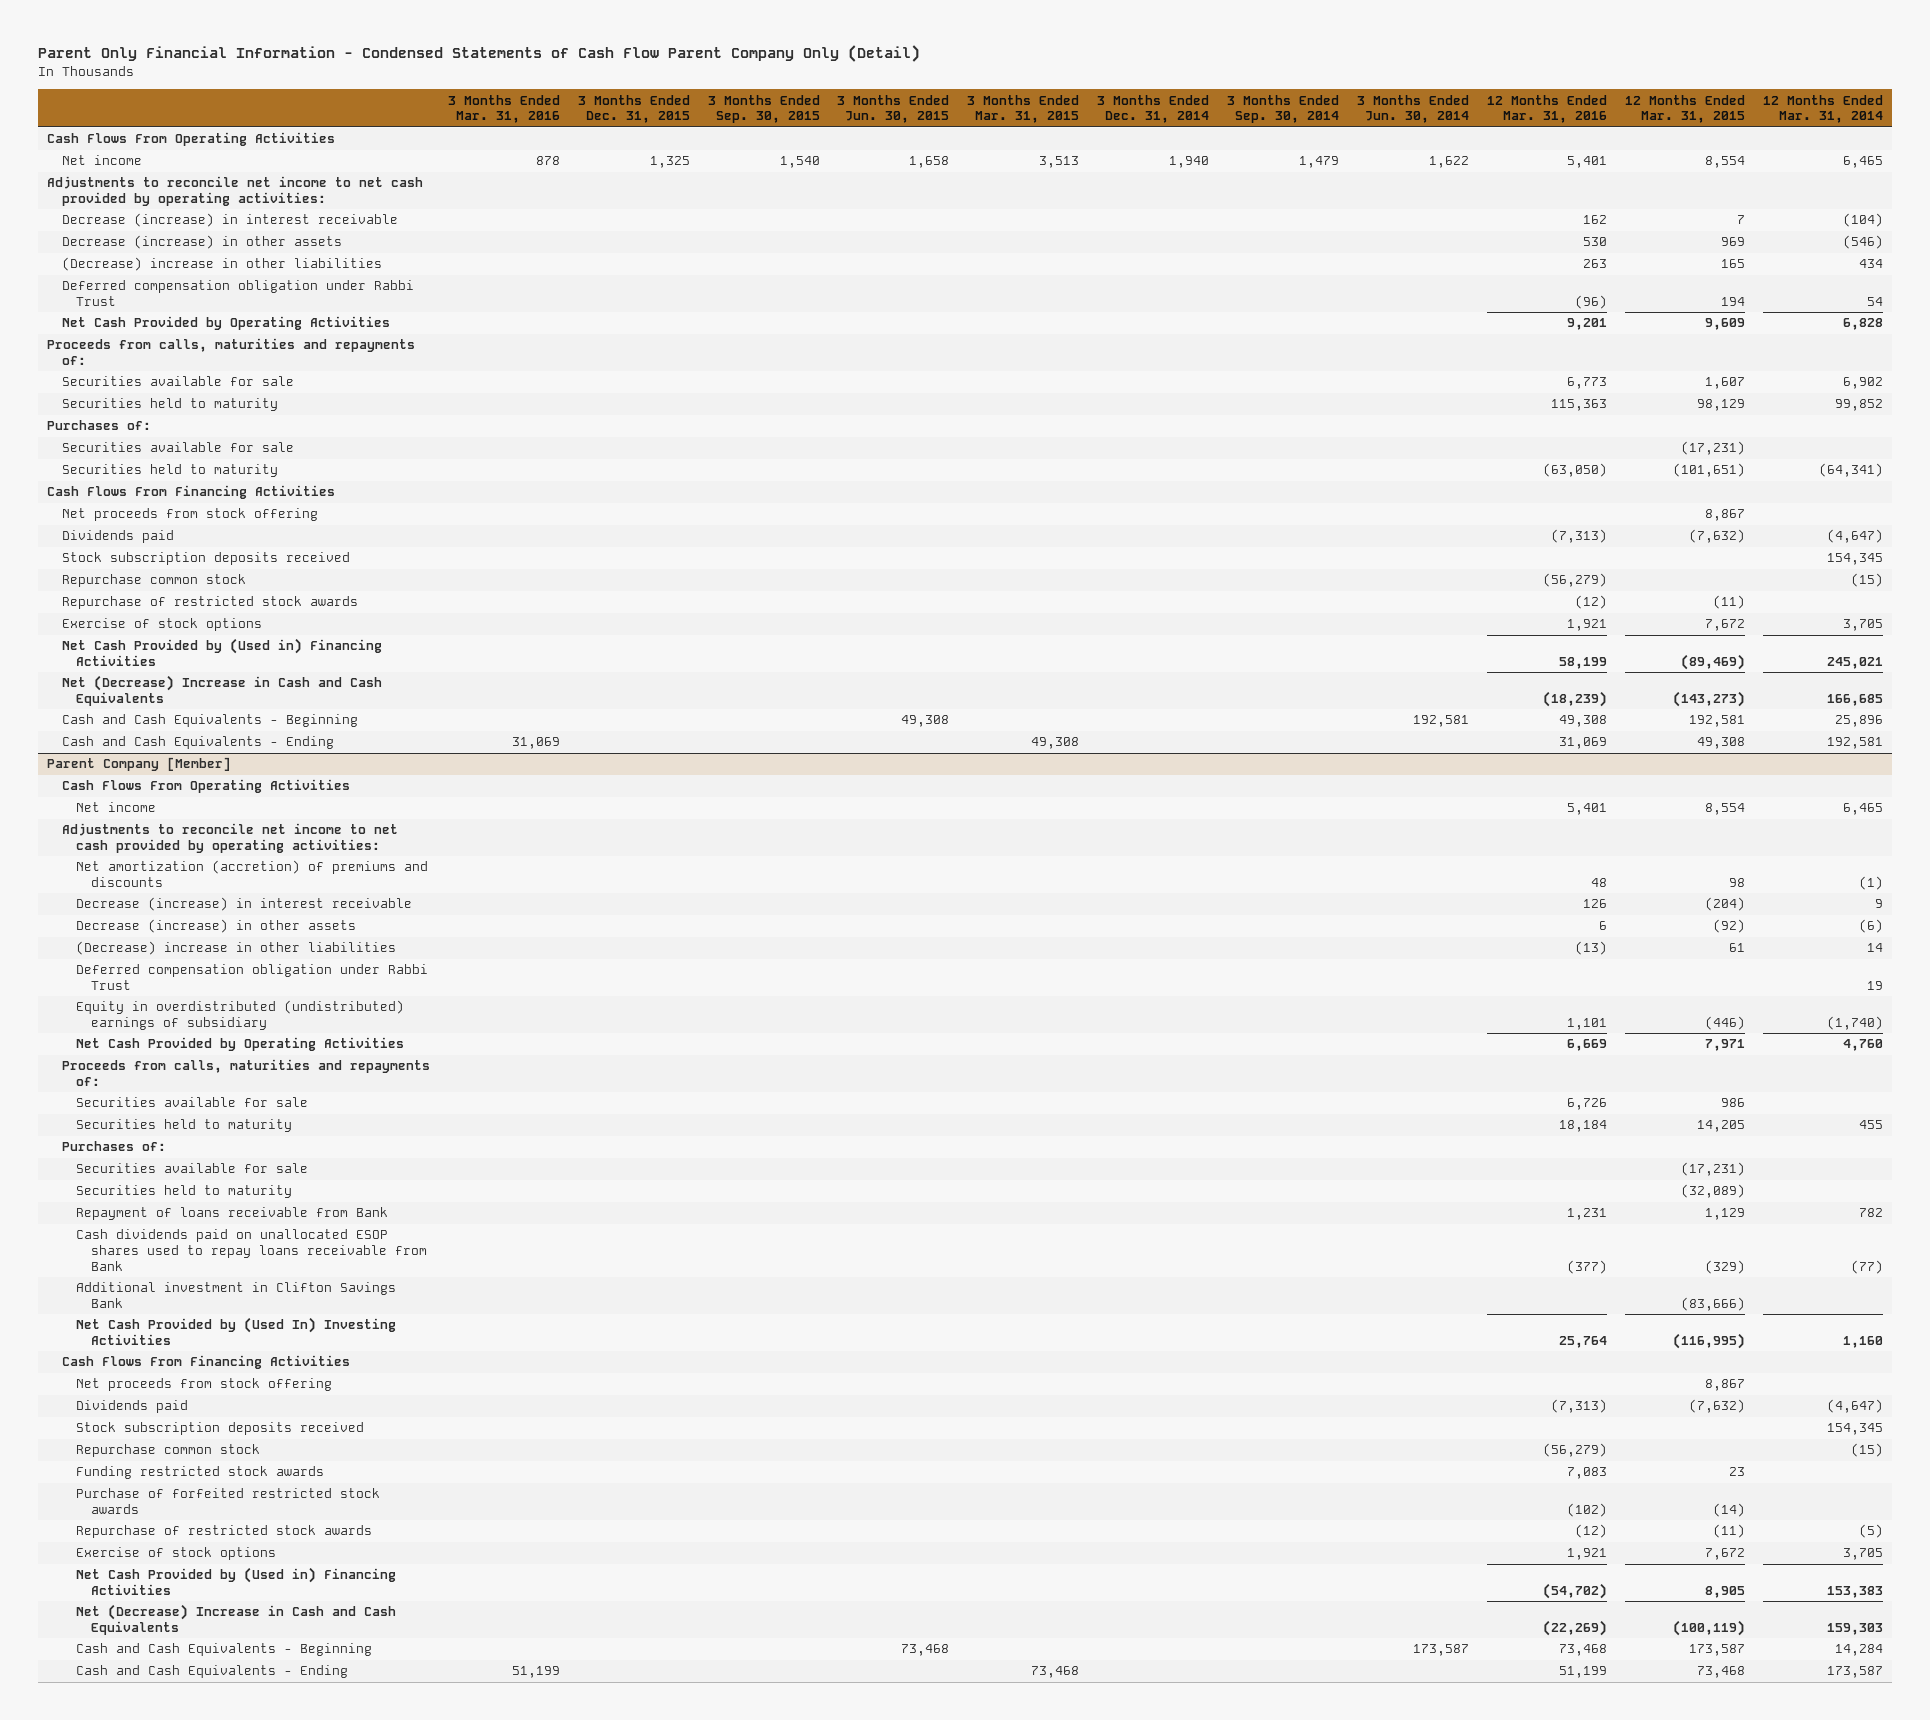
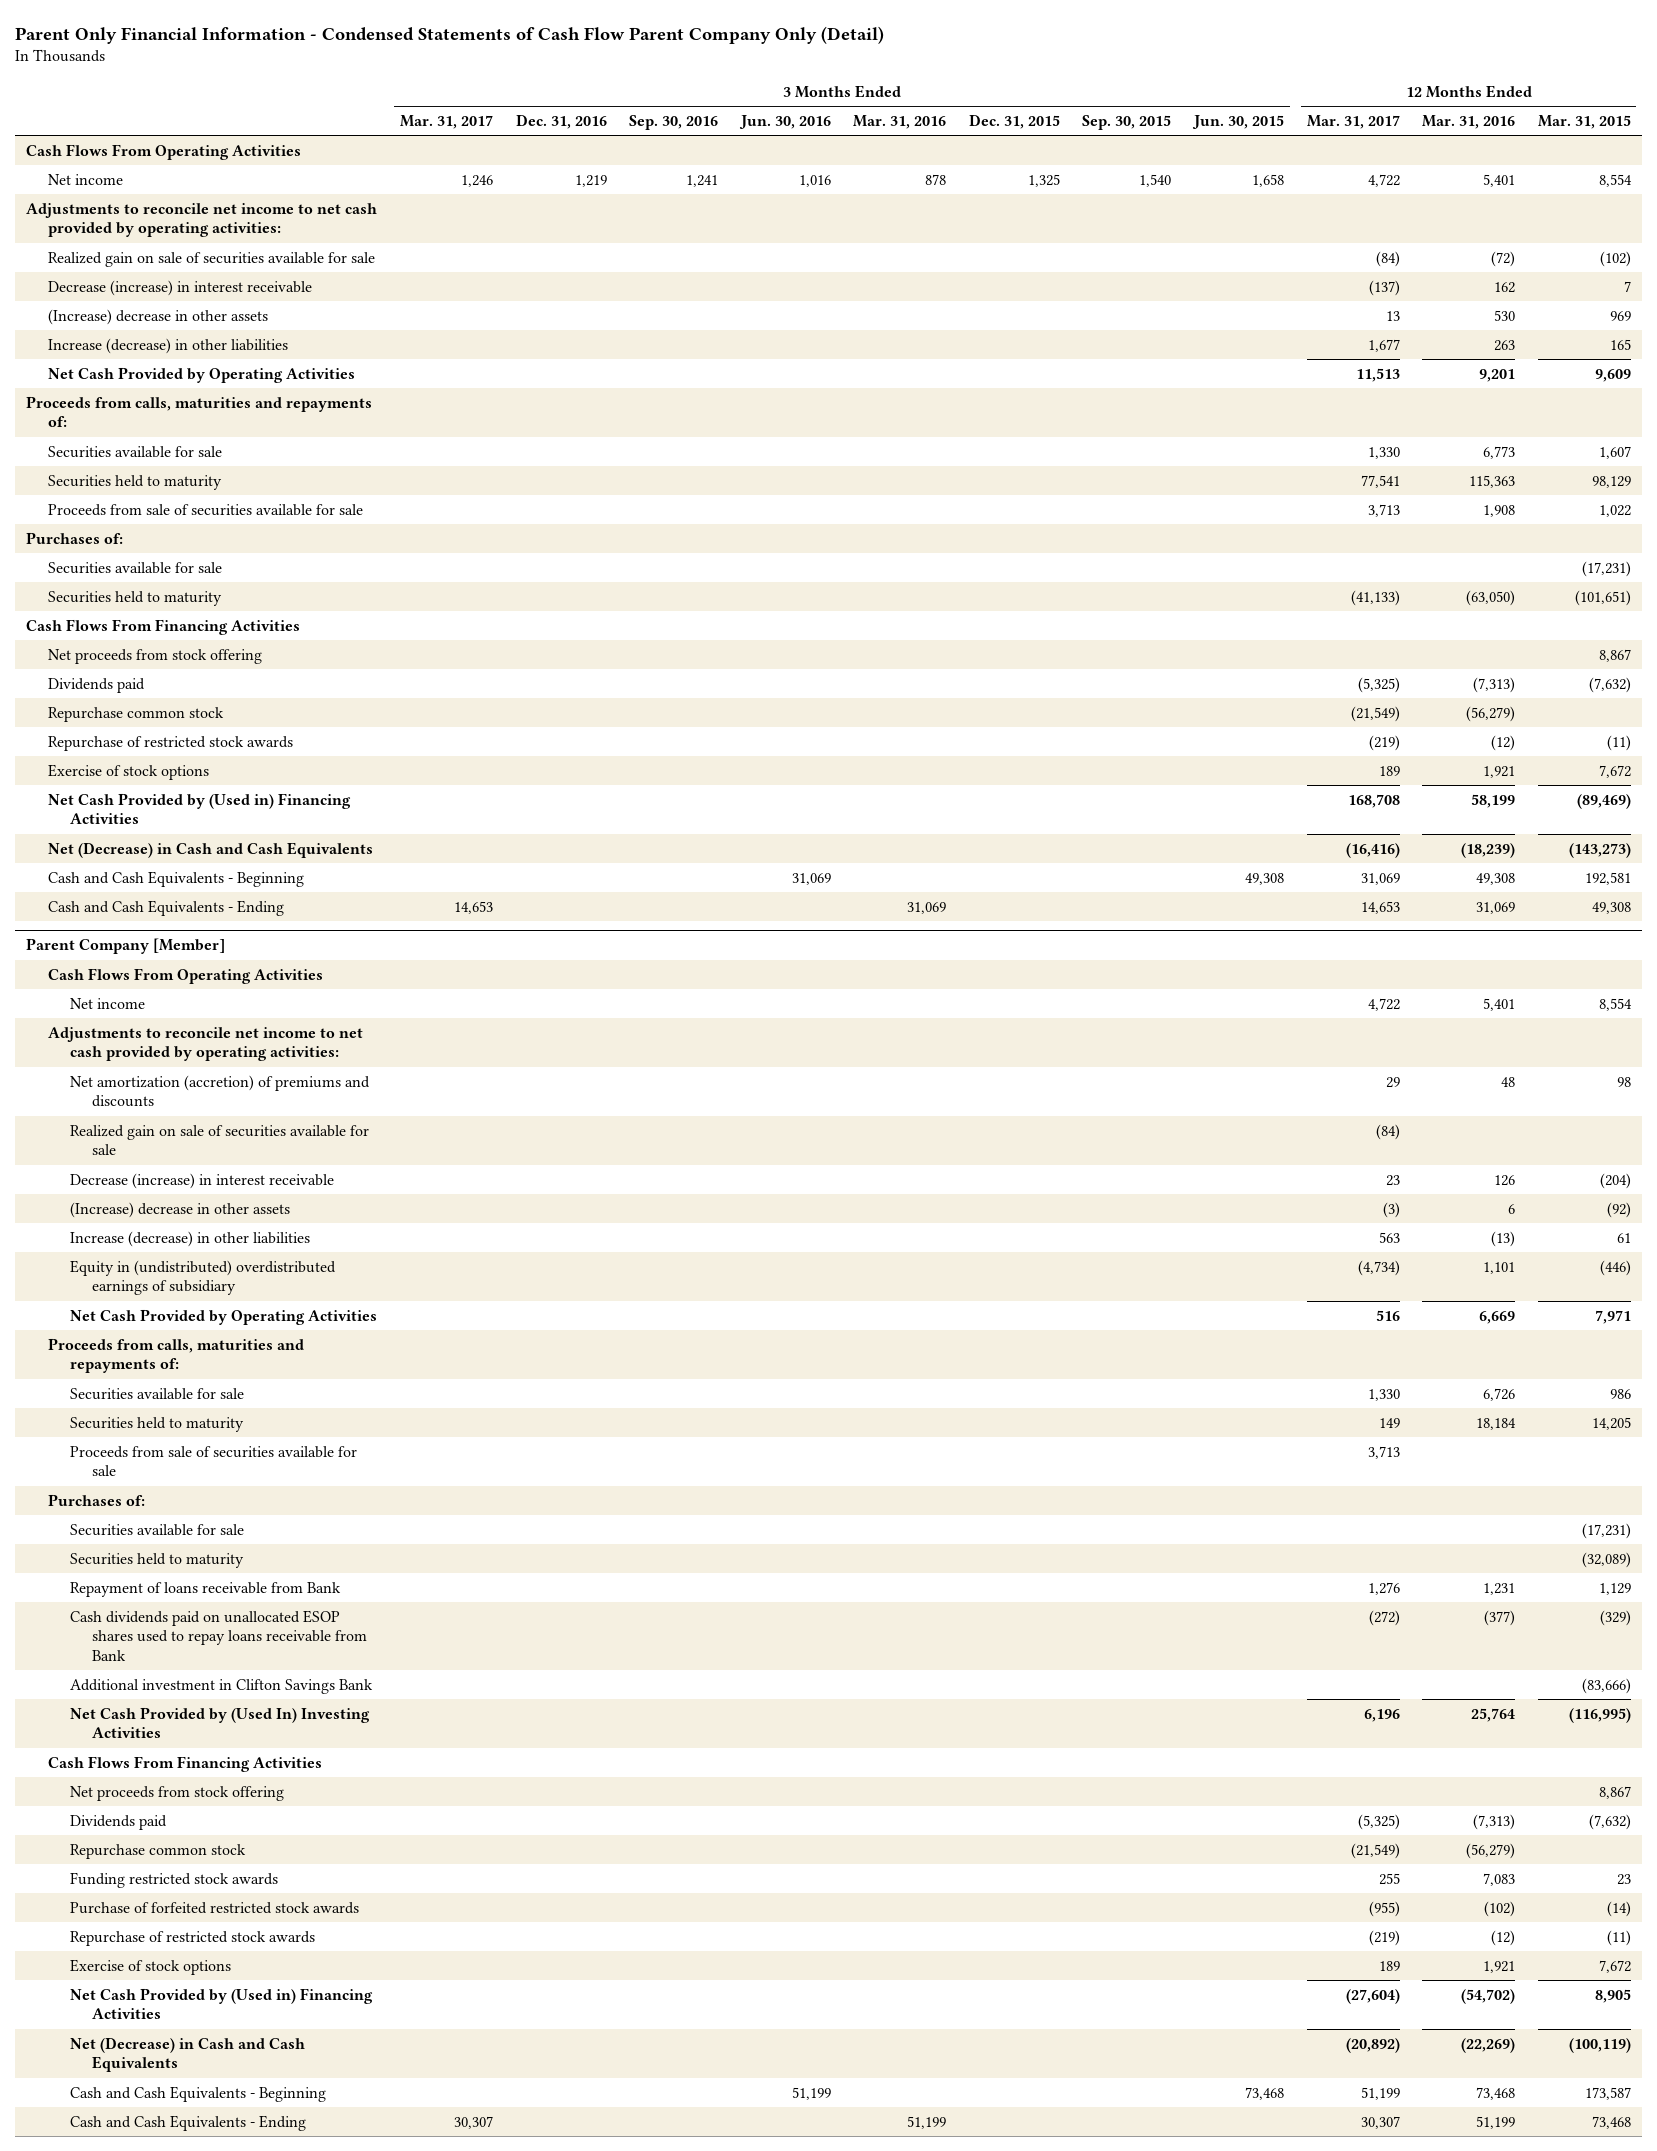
[967,94,1080,124] 3 Months Ended Mar. 31, 2015 -> none
[1097,94,1210,124] 3 Months Ended Dec. 31, 2014 -> none
[1227,94,1340,124] 3 Months Ended Sep. 30, 2014 -> none
[1357,94,1470,124] 3 Months Ended Jun. 30, 2014 -> none
[1763,94,1884,124] 12 Months Ended Mar. 31, 2014 -> none
none -> [400,114,494,129] Mar. 31, 2017
none -> [515,113,607,129] Dec. 31, 2016
none -> [629,114,719,130] Sep. 30, 2016
none -> [738,114,831,129] Jun. 30, 2016
none -> [1306,114,1400,129] Mar. 31, 2017
none -> [48,251,376,267] Realized gain on sale of securities available for sale
[61,280,414,307] Deferred compensation obligation under Rabbi Trust -> none
[61,235,342,250] Decrease (increase) in other assets -> [48,308,269,325] (Increase) decrease in other assets
[61,257,382,272] (Decrease) increase in other liabilities -> [48,337,289,354] Increase (decrease) in other liabilities
none -> [48,503,364,516] Proceeds from sale of securities available for sale
[61,552,350,566] Stock subscription deposits received -> none
[61,675,382,707] Net (Decrease) Increase in Cash and Cash Equivalents -> [48,841,374,858] Net (Decrease) in Cash and Cash Equivalents
none -> [70,1124,370,1156] Realized gain on sale of securities available for sale
[76,964,429,991] Deferred compensation obligation under Rabbi Trust -> none
[76,919,357,934] Decrease (increase) in other assets -> [70,1201,291,1218] (Increase) decrease in other assets
[76,941,397,956] (Decrease) increase in other liabilities -> [70,1230,311,1247] Increase (decrease) in other liabilities
[76,1000,405,1031] Equity in overdistributed (undistributed) earnings of subsidiary -> [70,1259,337,1296] Equity in (undistributed) overdistributed earnings of subsidiary
none -> [70,1445,358,1477] Proceeds from sale of securities available for sale
[76,1422,365,1436] Stock subscription deposits received -> none
[76,1604,397,1636] Net (Decrease) Increase in Cash and Cash Equivalents -> [70,2036,306,2073] Net (Decrease) in Cash and Cash Equivalents

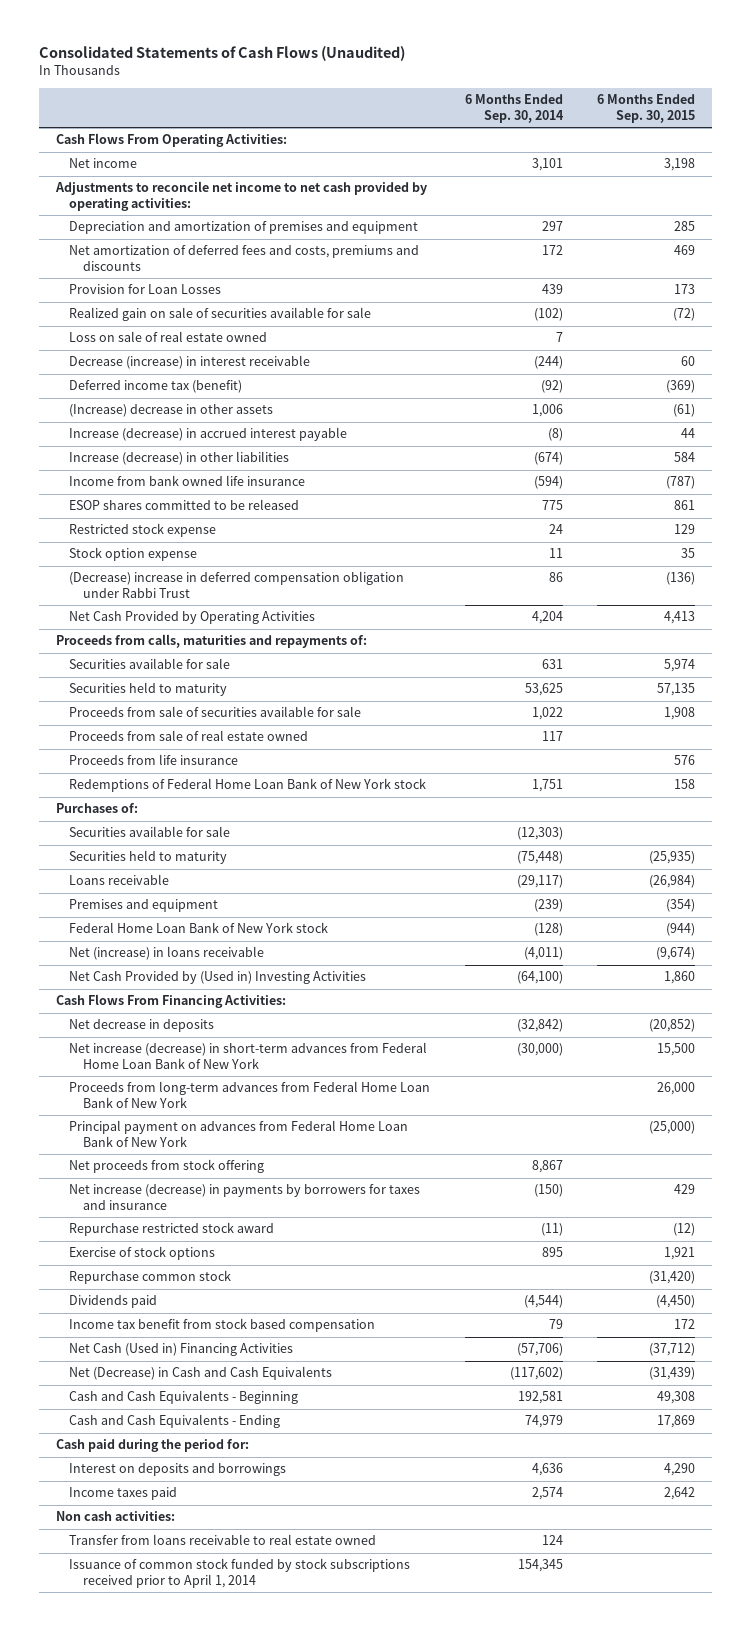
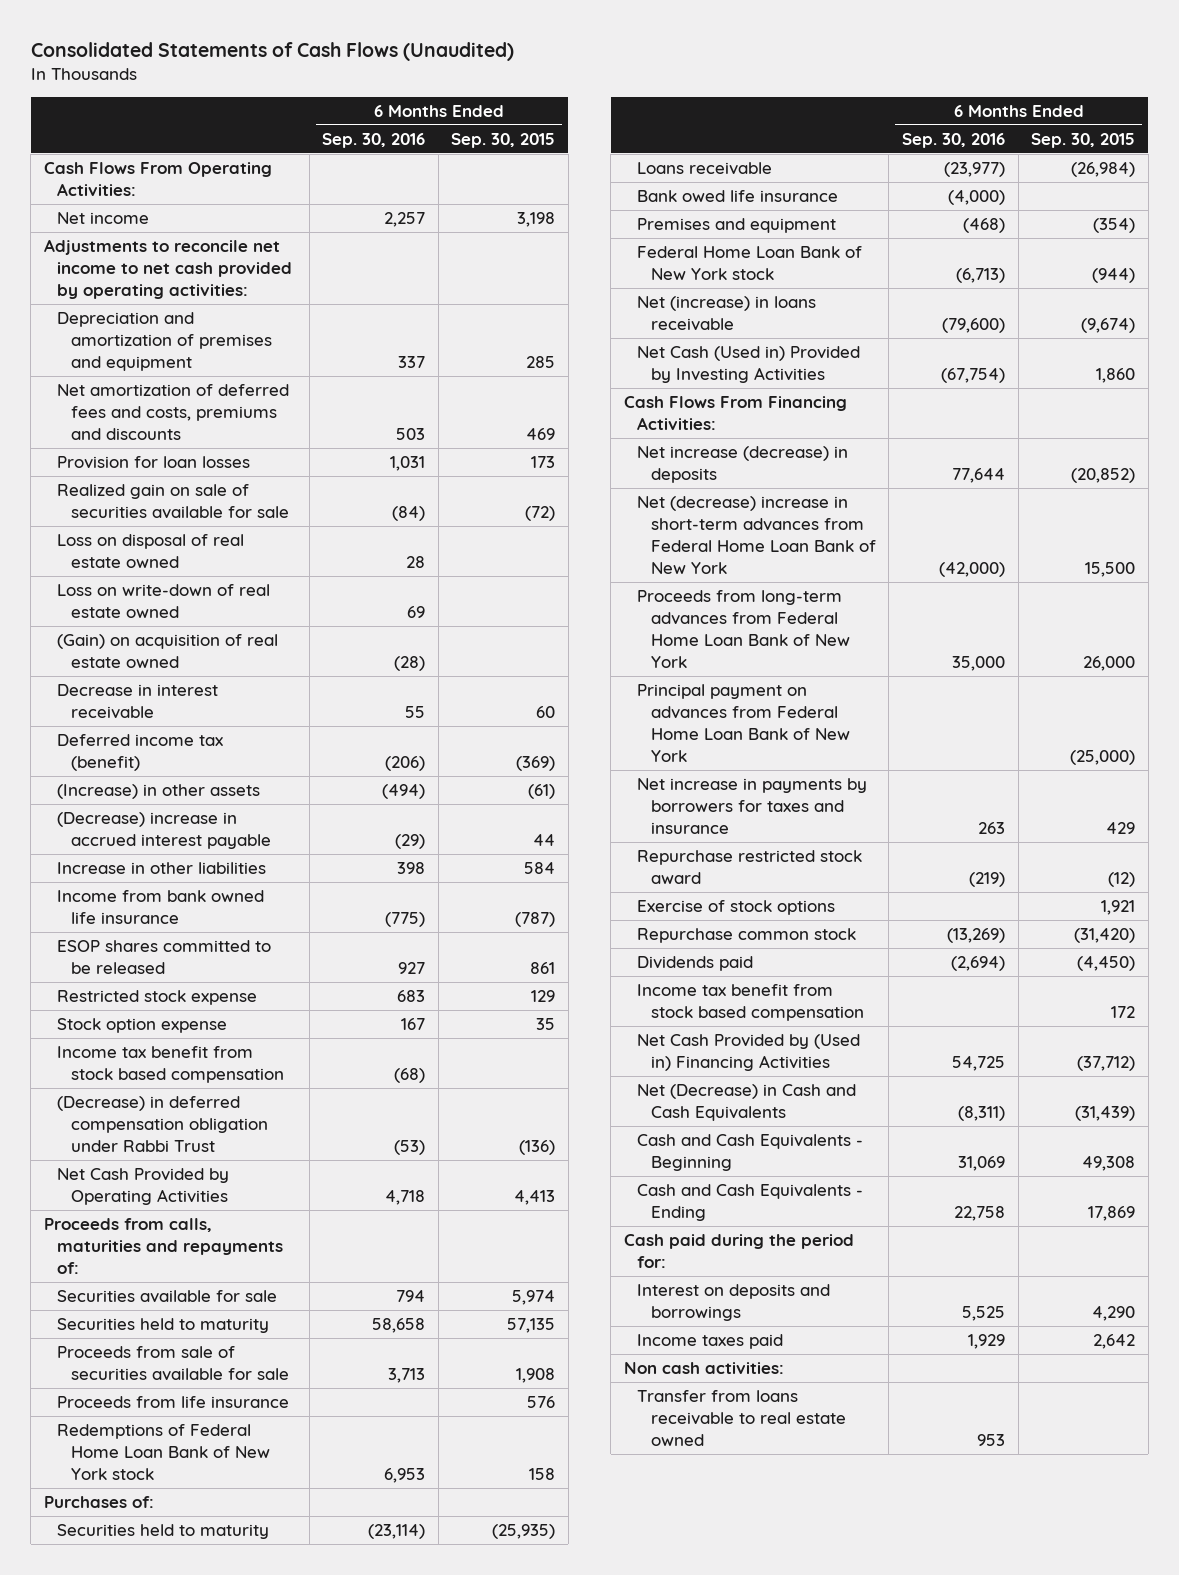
[464,94,564,124] 6 Months Ended Sep. 30, 2014 -> none
none -> [322,132,426,148] Sep. 30, 2016
[69,284,222,295] Provision for Loan Losses -> [57,456,251,470] Provision for loan losses
[69,331,268,343] Loss on sale of real estate owned -> [57,534,245,568] Loss on disposal of real estate owned
none -> [57,584,271,618] Loss on write-down of real estate owned
none -> [57,634,279,668] (Gain) on acquisition of real estate owned
[69,355,311,370] Decrease (increase) in interest receivable -> [57,684,219,719] Decrease in interest receivable
[69,404,274,418] (Increase) decrease in other assets -> [57,784,261,800] (Increase) in other assets
[69,427,348,442] Increase (decrease) in accrued interest payable -> [57,812,272,849] (Decrease) increase in accrued interest payable
[69,451,290,466] Increase (decrease) in other liabilities -> [57,862,267,875] Increase in other liabilities
none -> [57,1046,285,1083] Income tax benefit from stock based compensation
[69,571,405,599] (Decrease) increase in deferred compensation obligation under Rabbi Trust -> [57,1096,269,1152] (Decrease) in deferred compensation obligation under Rabbi Trust
[69,730,309,742] Proceeds from sale of real estate owned -> none
[69,826,231,838] Securities available for sale -> none
none -> [637,190,839,203] Bank owed life insurance
[69,971,367,985] Net Cash Provided by (Used in) Investing Activities -> [637,346,861,383] Net Cash (Used in) Provided by Investing Activities
[69,1019,215,1033] Net decrease in deposits -> [637,446,849,483] Net increase (decrease) in deposits
[69,1042,428,1070] Net increase (decrease) in short-term advances from Federal Home Loan Bank of New York -> [637,496,876,574] Net (decrease) increase in short-term advances from Federal Home Loan Bank of New York
[69,1159,265,1174] Net proceeds from stock offering -> none
[69,1184,421,1211] Net increase (decrease) in payments by borrowers for taxes and insurance -> [637,778,868,834] Net increase in payments by borrowers for taxes and insurance
[69,1343,294,1357] Net Cash (Used in) Financing Activities -> [637,1034,861,1071] Net Cash Provided by (Used in) Financing Activities
[69,1558,411,1589] Issuance of common stock funded by stock subscriptions received prior to April 1, 2014 -> none

